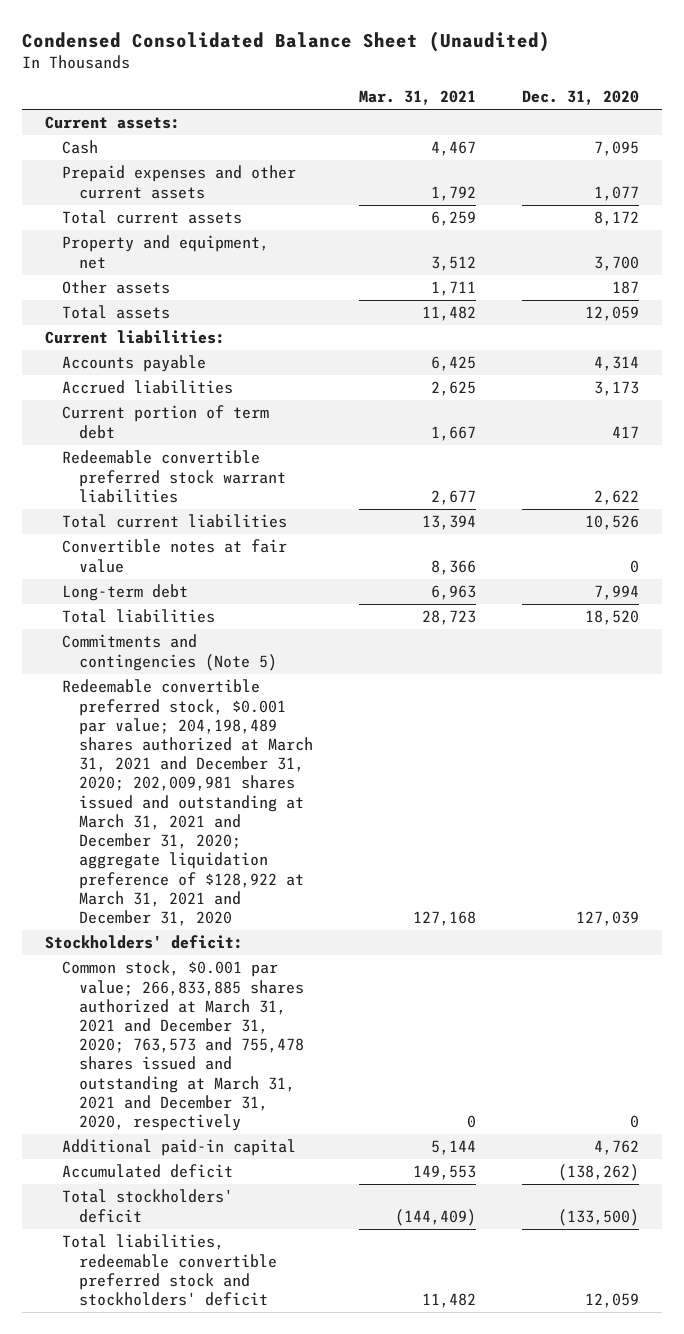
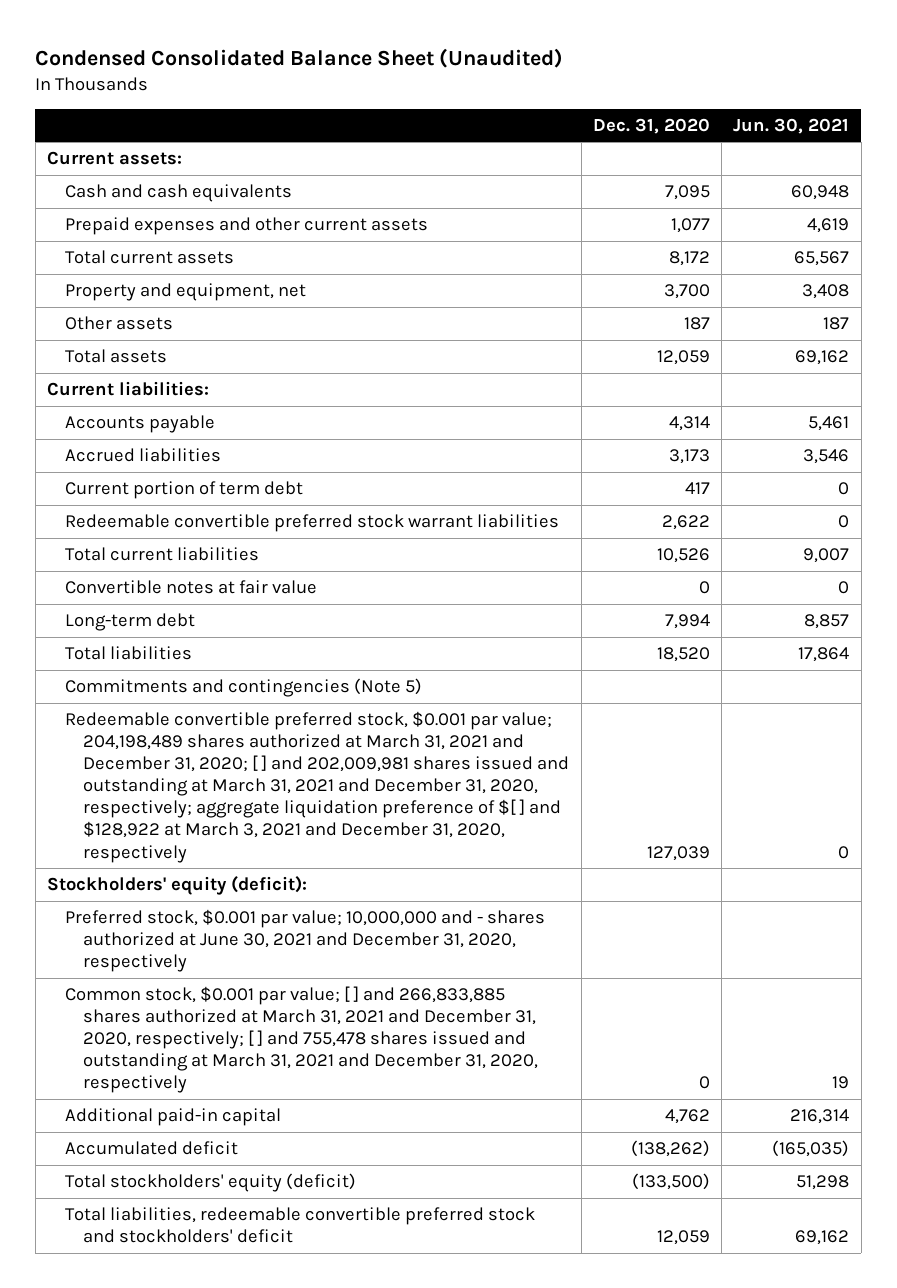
[359,90,477,106] Mar. 31, 2021 -> none
none -> [733,117,850,134] Jun. 30, 2021
[62,140,99,155] Cash -> [65,184,293,203] Cash and cash equivalents
[62,679,314,927] Redeemable convertible preferred stock, $0.001 par value; 204,198,489 shares authorized at March 31, 2021 and December 31, 2020; 202,009,981 shares issued and outstanding at March 31, 2021 and December 31, 2020; aggregate liquidation preference of $128,922 at March 31, 2021 and December 31, 2020 -> [65,711,570,863] Redeemable convertible preferred stock, $0.001 par value; 204,198,489 shares authorized at March 31, 2021 and December 31, 2020; [ ] and 202,009,981 shares issued and outstanding at March 31, 2021 and December 31, 2020, respectively; aggregate liquidation preference of $[ ] and $128,922 at March 3, 2021 and December 31, 2020, respectively
[44,935,243,950] Stockholders' deficit: -> [47,876,308,896] Stockholders' equity (deficit):
none -> [65,909,546,973] Preferred stock, $0.001 par value; 10,000,000 and - shares authorized at June 30, 2021 and December 31, 2020, respectively
[62,960,305,1132] Common stock, $0.001 par value; 266,833,885 shares authorized at March 31, 2021 and December 31, 2020; 763,573 and 755,478 shares issued and outstanding at March 31, 2021 and December 31, 2020, respectively -> [65,986,539,1094] Common stock, $0.001 par value; [ ] and 266,833,885 shares authorized at March 31, 2021 and December 31, 2020, respectively; [ ] and 755,478 shares issued and outstanding at March 31, 2021 and December 31, 2020, respectively
[62,1189,234,1223] Total stockholders' deficit -> [65,1173,357,1193] Total stockholders' equity (deficit)

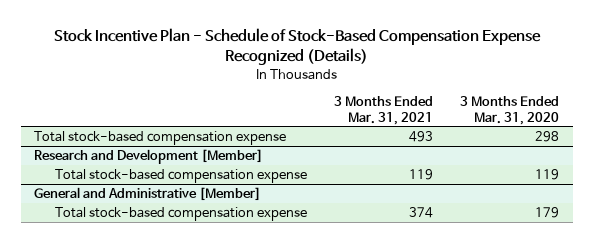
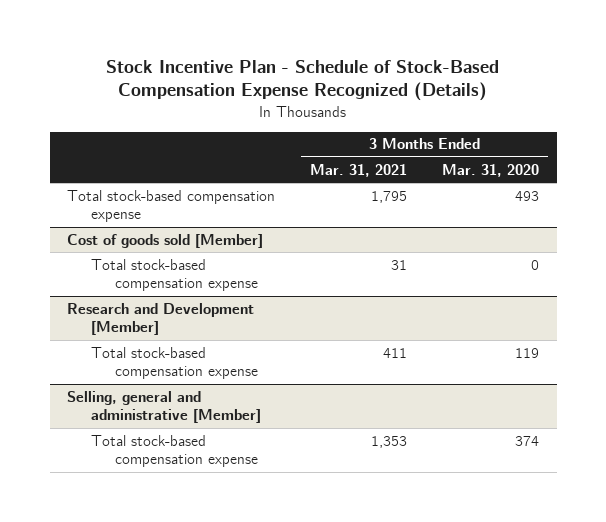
[409,131,434,143] 493 -> [371,190,408,203] 1,795
[535,131,560,143] 298 -> [515,190,540,201] 493
none -> [67,233,264,248] Cost of goods sold [Member]
none -> [90,258,258,292] Total stock-based compensation expense
[409,169,434,181] 119 -> [383,347,408,358] 411
[34,187,262,202] General and Administrative [Member] -> [67,390,261,424] Selling, general and administrative [Member]
[409,207,434,219] 374 -> [371,435,408,448] 1,353
[535,207,560,219] 179 -> [515,435,540,446] 374

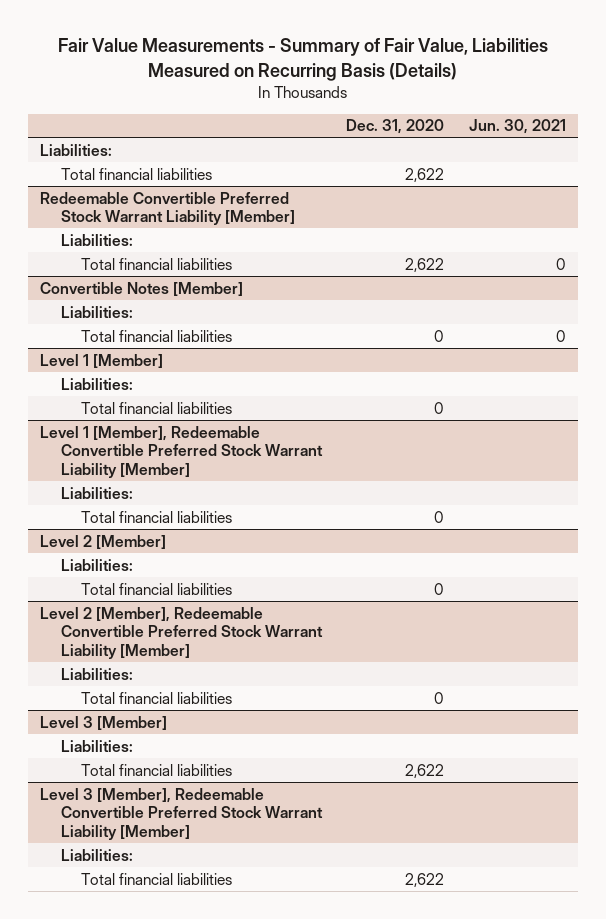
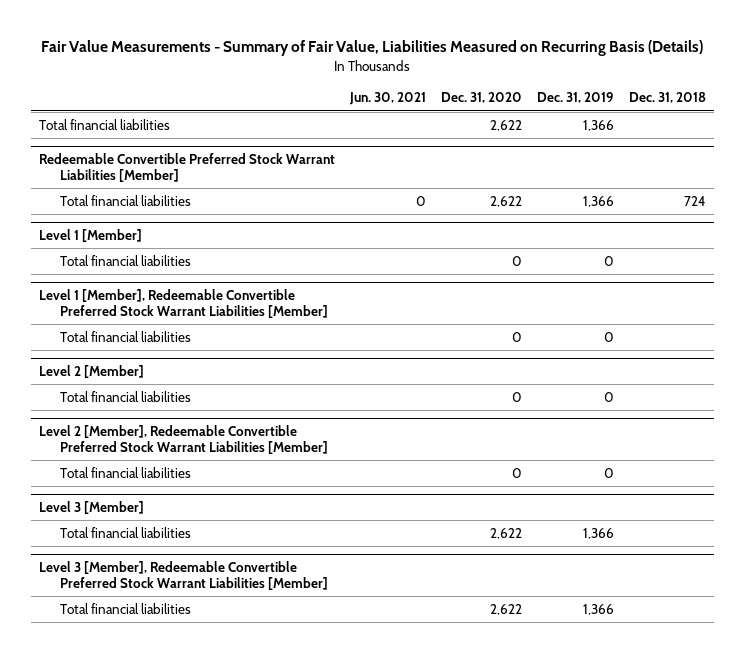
none -> [536,92,614,104] Dec. 31, 2019
none -> [629,92,707,104] Dec. 31, 2018
[40,143,113,156] Liabilities: -> none
[60,233,133,246] Liabilities: -> none
[40,191,295,226] Redeemable Convertible Preferred Stock Warrant Liability [Member] -> [38,152,335,183] Redeemable Convertible Preferred Stock Warrant Liabilities [Member]
[40,281,244,296] Convertible Notes [Member] -> none
[60,305,133,318] Liabilities: -> none
[81,329,233,342] Total financial liabilities -> none
[60,377,133,390] Liabilities: -> none
[60,486,133,499] Liabilities: -> none
[40,425,323,479] Level 1 [Member], Redeemable Convertible Preferred Stock Warrant Liability [Member] -> [38,288,328,319] Level 1 [Member], Redeemable Convertible Preferred Stock Warrant Liabilities [Member]
[60,558,133,571] Liabilities: -> none
[60,667,133,680] Liabilities: -> none
[40,606,323,660] Level 2 [Member], Redeemable Convertible Preferred Stock Warrant Liability [Member] -> [38,424,328,455] Level 2 [Member], Redeemable Convertible Preferred Stock Warrant Liabilities [Member]
[60,739,133,752] Liabilities: -> none
[60,848,133,861] Liabilities: -> none
[40,787,323,841] Level 3 [Member], Redeemable Convertible Preferred Stock Warrant Liability [Member] -> [38,560,328,591] Level 3 [Member], Redeemable Convertible Preferred Stock Warrant Liabilities [Member]

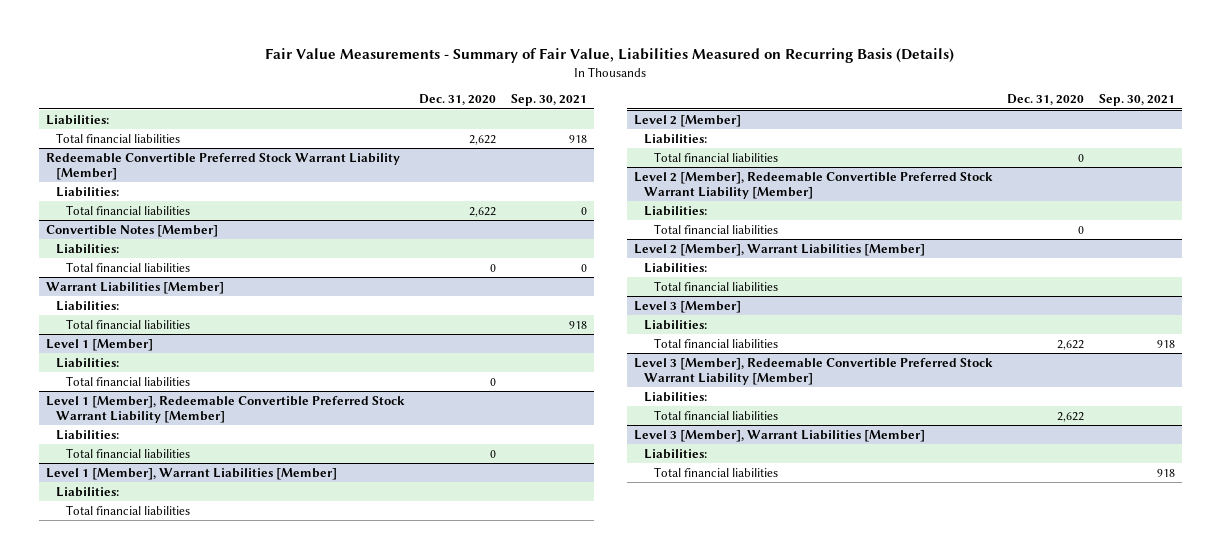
[348,92,426,106] Jun. 30, 2021 -> none
[536,92,614,104] Dec. 31, 2019 -> none
[629,92,707,104] Dec. 31, 2018 -> none
none -> [510,94,587,107] Sep. 30, 2021
none -> [46,114,110,125] Liabilities:
[38,152,335,183] Redeemable Convertible Preferred Stock Warrant Liabilities [Member] -> [46,152,401,181] Redeemable Convertible Preferred Stock Warrant Liability [Member]
none -> [56,186,120,197] Liabilities:
none -> [46,224,219,237] Convertible Notes [Member]
none -> [56,243,120,254] Liabilities:
none -> [65,261,190,272] Total financial liabilities
none -> [46,281,225,294] Warrant Liabilities [Member]
none -> [56,300,120,311] Liabilities:
none -> [65,318,190,329] Total financial liabilities
none -> [56,357,120,368] Liabilities:
[38,288,328,319] Level 1 [Member], Redeemable Convertible Preferred Stock Warrant Liabilities [Member] -> [46,395,406,424] Level 1 [Member], Redeemable Convertible Preferred Stock Warrant Liability [Member]
none -> [56,429,120,440] Liabilities:
none -> [46,467,338,480] Level 1 [Member], Warrant Liabilities [Member]
none -> [56,486,120,497] Liabilities:
none -> [65,504,190,515] Total financial liabilities
none -> [643,133,707,144] Liabilities:
[38,424,328,455] Level 2 [Member], Redeemable Convertible Preferred Stock Warrant Liabilities [Member] -> [633,171,993,200] Level 2 [Member], Redeemable Convertible Preferred Stock Warrant Liability [Member]
none -> [643,205,707,216] Liabilities:
none -> [633,243,925,256] Level 2 [Member], Warrant Liabilities [Member]
none -> [643,262,707,273] Liabilities:
none -> [653,280,778,291] Total financial liabilities
none -> [643,319,707,330] Liabilities:
[38,560,328,591] Level 3 [Member], Redeemable Convertible Preferred Stock Warrant Liabilities [Member] -> [633,357,993,386] Level 3 [Member], Redeemable Convertible Preferred Stock Warrant Liability [Member]
none -> [643,391,707,402] Liabilities:
none -> [633,429,925,442] Level 3 [Member], Warrant Liabilities [Member]
none -> [643,448,707,459] Liabilities:
none -> [653,466,778,477] Total financial liabilities

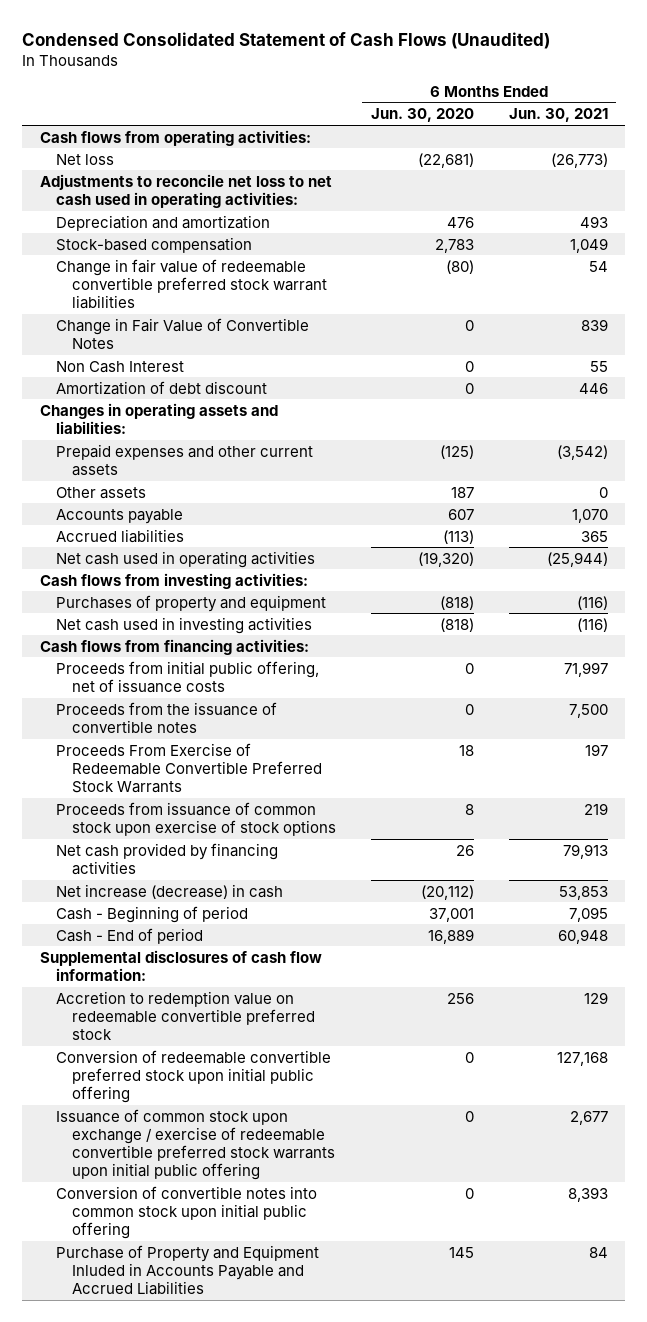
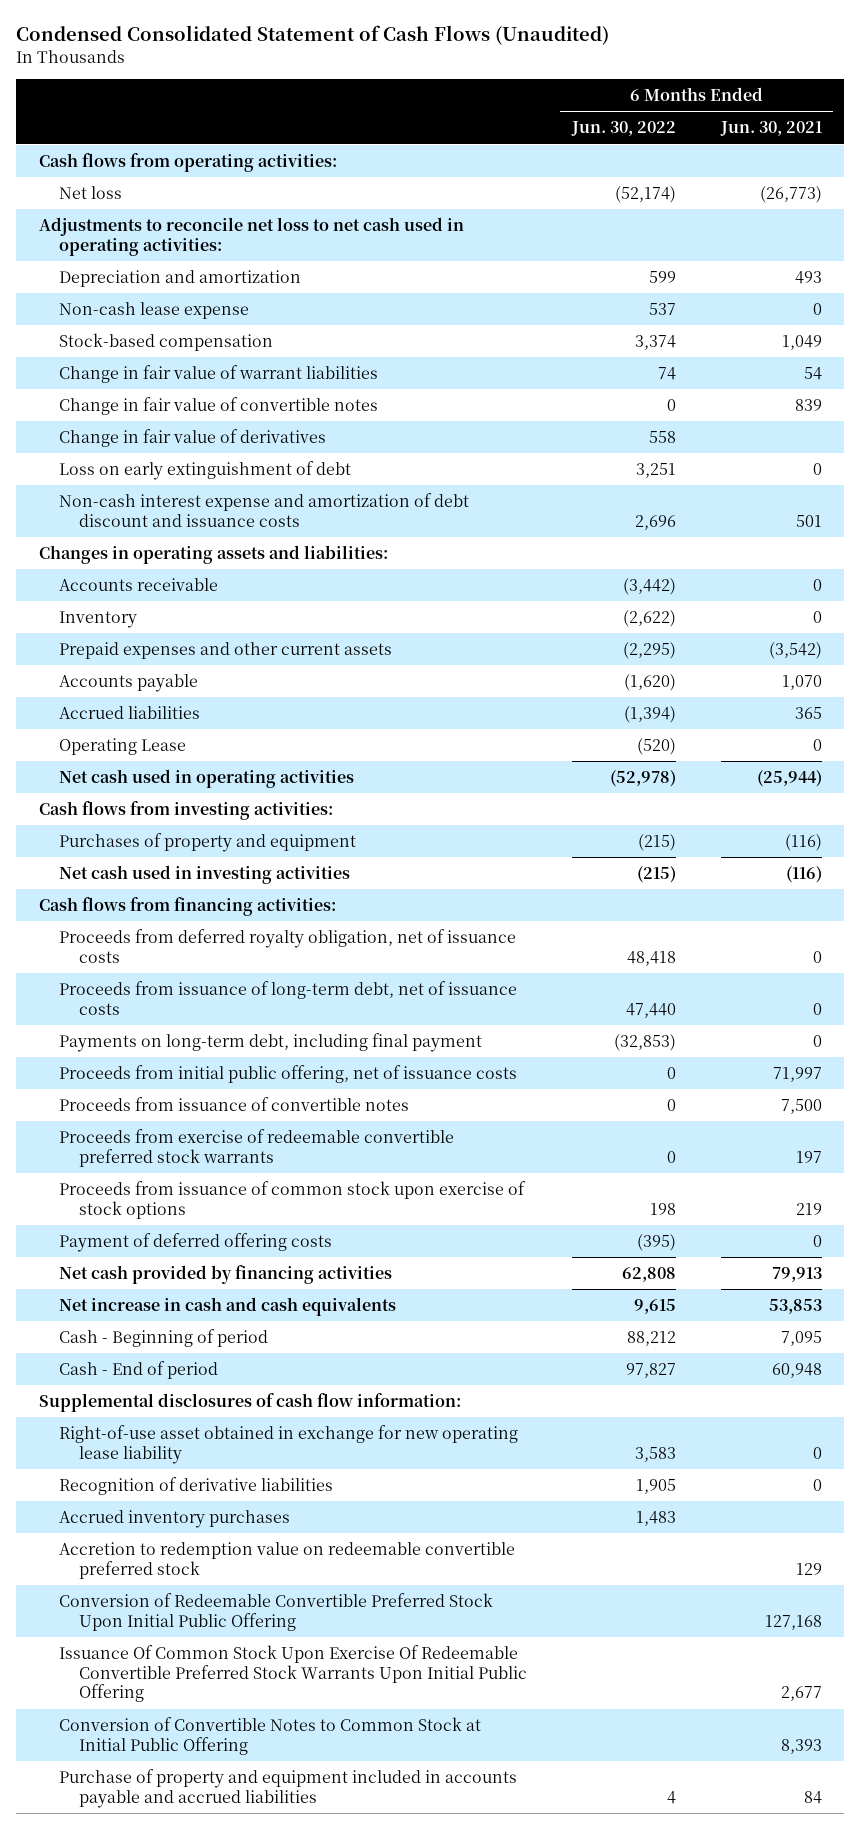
[370,108,474,123] Jun. 30, 2020 -> none
none -> [570,121,676,137] Jun. 30, 2022
none -> [58,302,249,320] Non-cash lease expense
[55,360,184,373] Non Cash Interest -> none
[55,380,267,395] Amortization of debt discount -> none
[55,258,328,310] Change in fair value of redeemable convertible preferred stock warrant liabilities -> [58,365,378,384] Change in fair value of warrant liabilities
[55,317,309,349] Change in Fair Value of Convertible Notes -> [58,397,378,416] Change in fair value of convertible notes
none -> [58,429,326,448] Change in fair value of derivatives
none -> [58,461,351,481] Loss on early extinguishment of debt
none -> [58,493,469,527] Non-cash interest expense and amortization of debt discount and issuance costs
none -> [58,578,218,592] Accounts receivable
none -> [58,611,137,629] Inventory
[55,486,146,499] Other assets -> none
none -> [58,738,186,756] Operating Lease
none -> [58,929,516,963] Proceeds from deferred royalty obligation, net of issuance costs
none -> [58,981,517,1015] Proceeds from issuance of long-term debt, net of issuance costs
none -> [58,1033,482,1053] Payments on long-term debt, including final payment
[55,701,277,733] Proceeds from the issuance of convertible notes -> [58,1097,409,1112] Proceeds from issuance of convertible notes
[55,742,323,794] Proceeds From Exercise of Redeemable Convertible Preferred Stock Warrants -> [58,1129,454,1167] Proceeds from exercise of redeemable convertible preferred stock warrants
none -> [58,1233,332,1253] Payment of deferred offering costs
[55,883,283,899] Net increase (decrease) in cash -> [58,1297,396,1317] Net increase in cash and cash equivalents
none -> [58,1425,518,1464] Right-of-use asset obtained in exchange for new operating lease liability
none -> [58,1477,333,1496] Recognition of derivative liabilities
none -> [58,1510,290,1529] Accrued inventory purchases
[55,1049,331,1104] Conversion of redeemable convertible preferred stock upon initial public offering -> [58,1593,493,1631] Conversion of Redeemable Convertible Preferred Stock Upon Initial Public Offering
[55,1108,336,1181] Issuance of common stock upon exchange / exercise of redeemable convertible preferred stock warrants upon initial public offering -> [58,1645,527,1703] Issuance Of Common Stock Upon Exercise Of Redeemable Convertible Preferred Stock Warrants Upon Initial Public Offering
[55,1185,317,1240] Conversion of convertible notes into common stock upon initial public offering -> [58,1717,481,1755] Conversion of Convertible Notes to Common Stock at Initial Public Offering
[55,1244,319,1296] Purchase of Property and Equipment Inluded in Accounts Payable and Accrued Liabilities -> [58,1769,517,1808] Purchase of property and equipment included in accounts payable and accrued liabilities

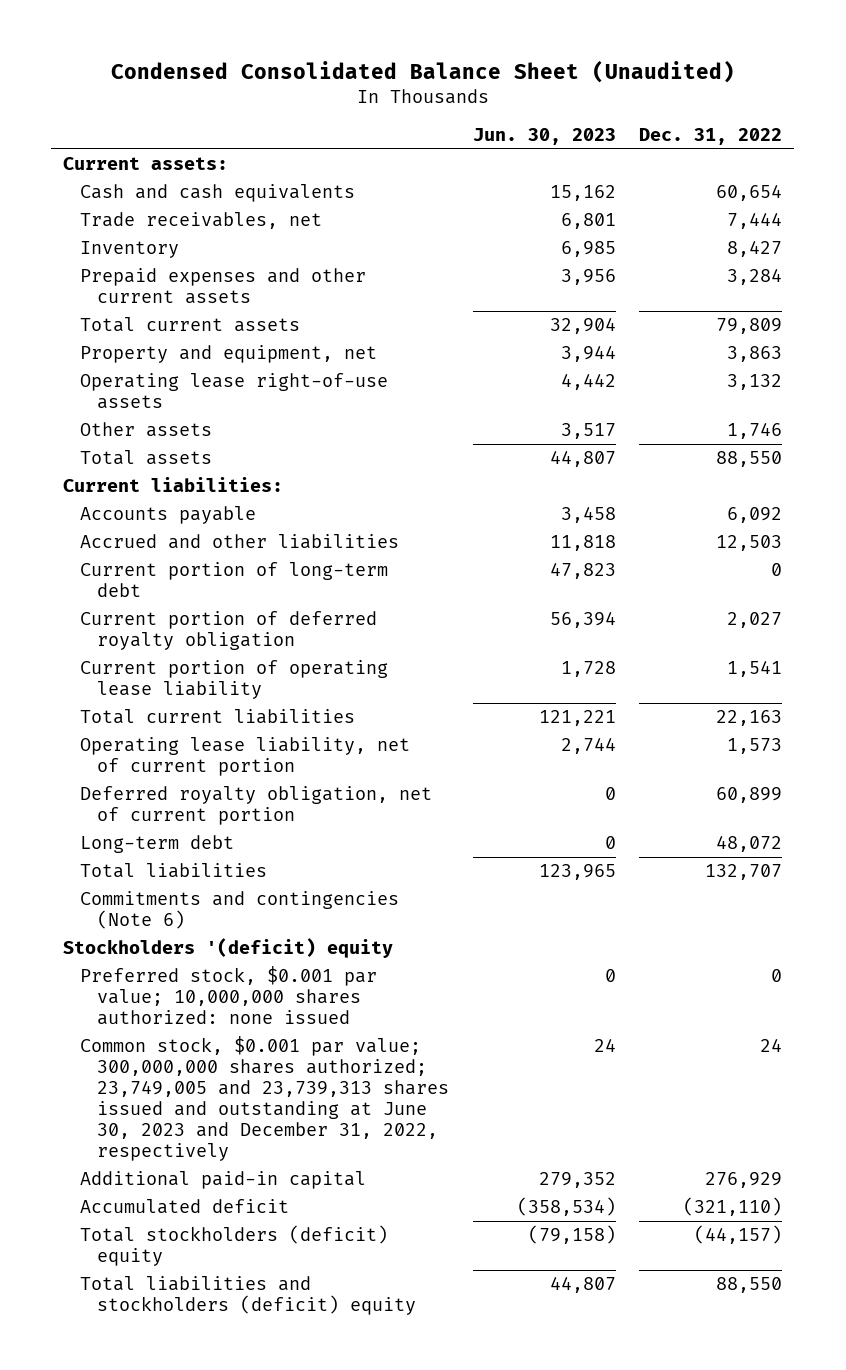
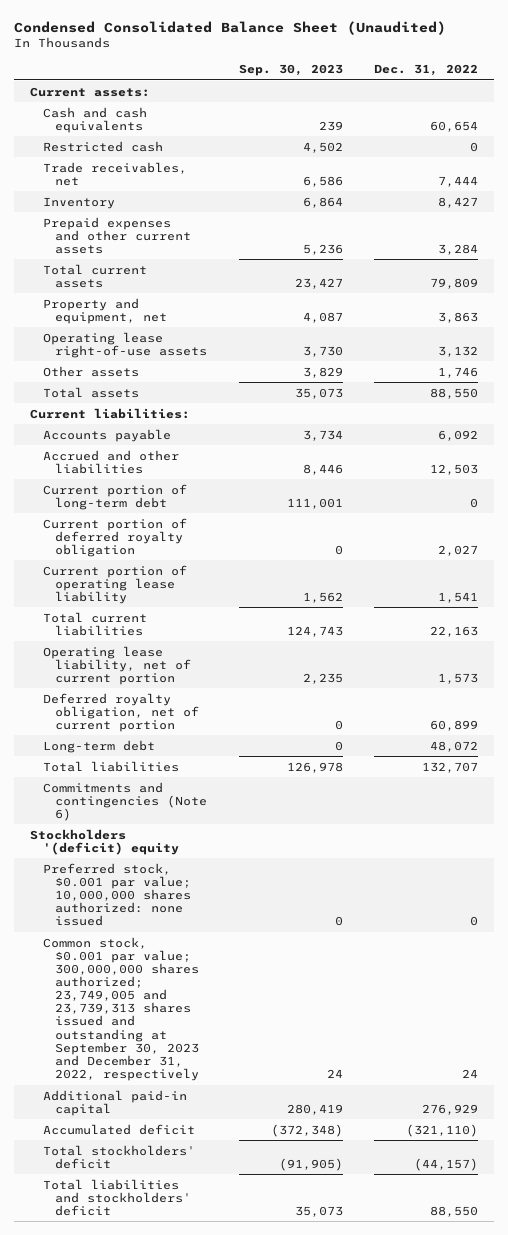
[472,128,616,146] Jun. 30, 2023 -> none
none -> [238,64,343,77] Sep. 30, 2023
none -> [42,140,163,152] Restricted cash
[80,1036,449,1162] Common stock, $0.001 par value; 300,000,000 shares authorized; 23,749,005 and 23,739,313 shares issued and outstanding at June 30, 2023 and December 31, 2022, respectively -> [42,936,200,1082] Common stock, $0.001 par value; 300,000,000 shares authorized; 23,749,005 and 23,739,313 shares issued and outstanding at September 30, 2023 and December 31, 2022, respectively
[80,1225,389,1267] Total stockholders (deficit) equity -> [42,1144,195,1169] Total stockholders' deficit
[80,1276,416,1316] Total liabilities and stockholders (deficit) equity -> [42,1178,192,1216] Total liabilities and stockholders' deficit

